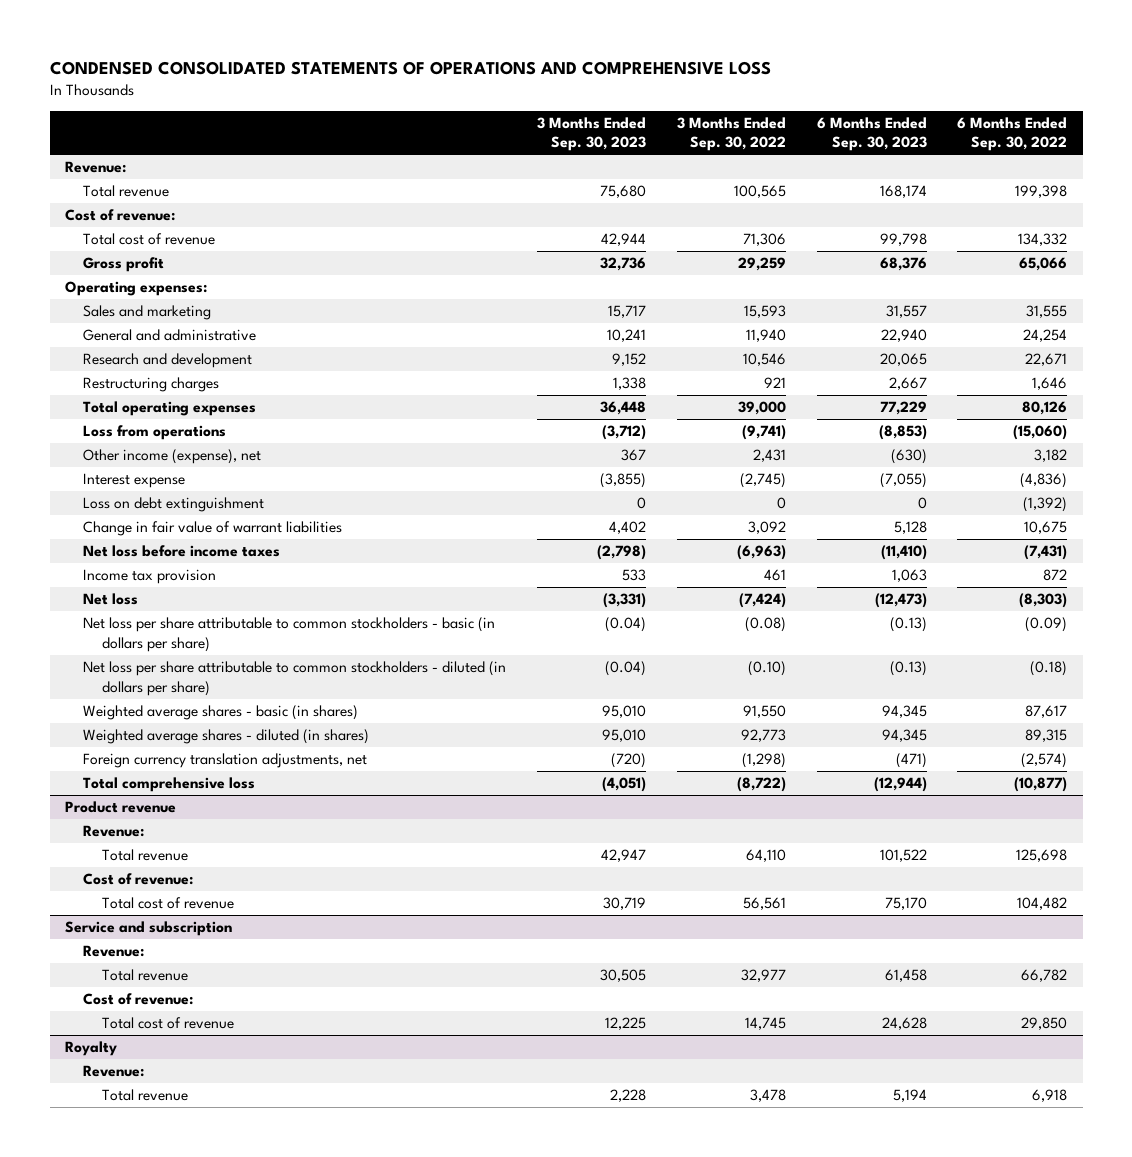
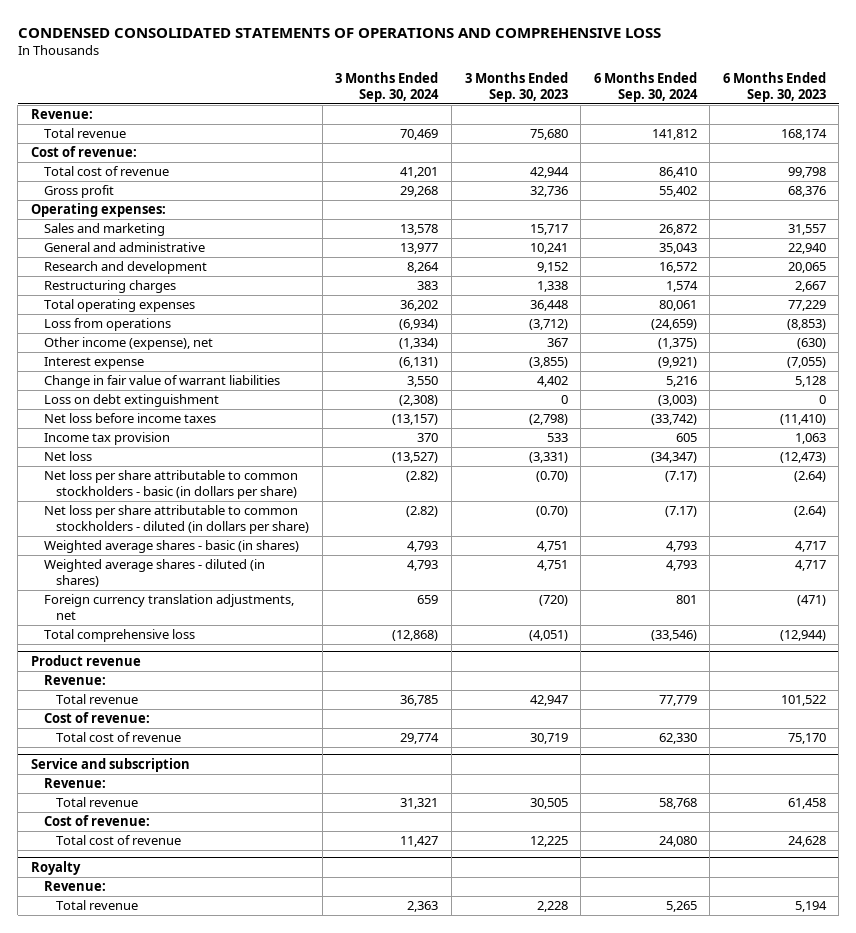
[676,116,786,152] 3 Months Ended Sep. 30, 2022 -> none
[957,116,1068,152] 6 Months Ended Sep. 30, 2022 -> none
none -> [335,71,440,102] 3 Months Ended Sep. 30, 2024
none -> [593,71,698,102] 6 Months Ended Sep. 30, 2024
[83,497,265,513] Loss on debt extinguishment -> [43,394,219,408] Loss on debt extinguishment
[605,617,647,633] (0.04) -> [535,471,568,483] (0.70)
[889,617,927,633] (0.13) -> [793,471,826,483] (2.64)
[605,661,647,677] (0.04) -> [535,506,568,518] (0.70)
[889,661,927,677] (0.13) -> [793,506,826,518] (2.64)
[602,705,647,719] 95,010 -> [536,541,568,553] 4,751
[881,705,927,719] 94,345 -> [794,541,826,553] 4,717
[602,729,647,743] 95,010 -> [536,560,568,572] 4,751
[881,729,927,743] 94,345 -> [794,560,826,572] 4,717

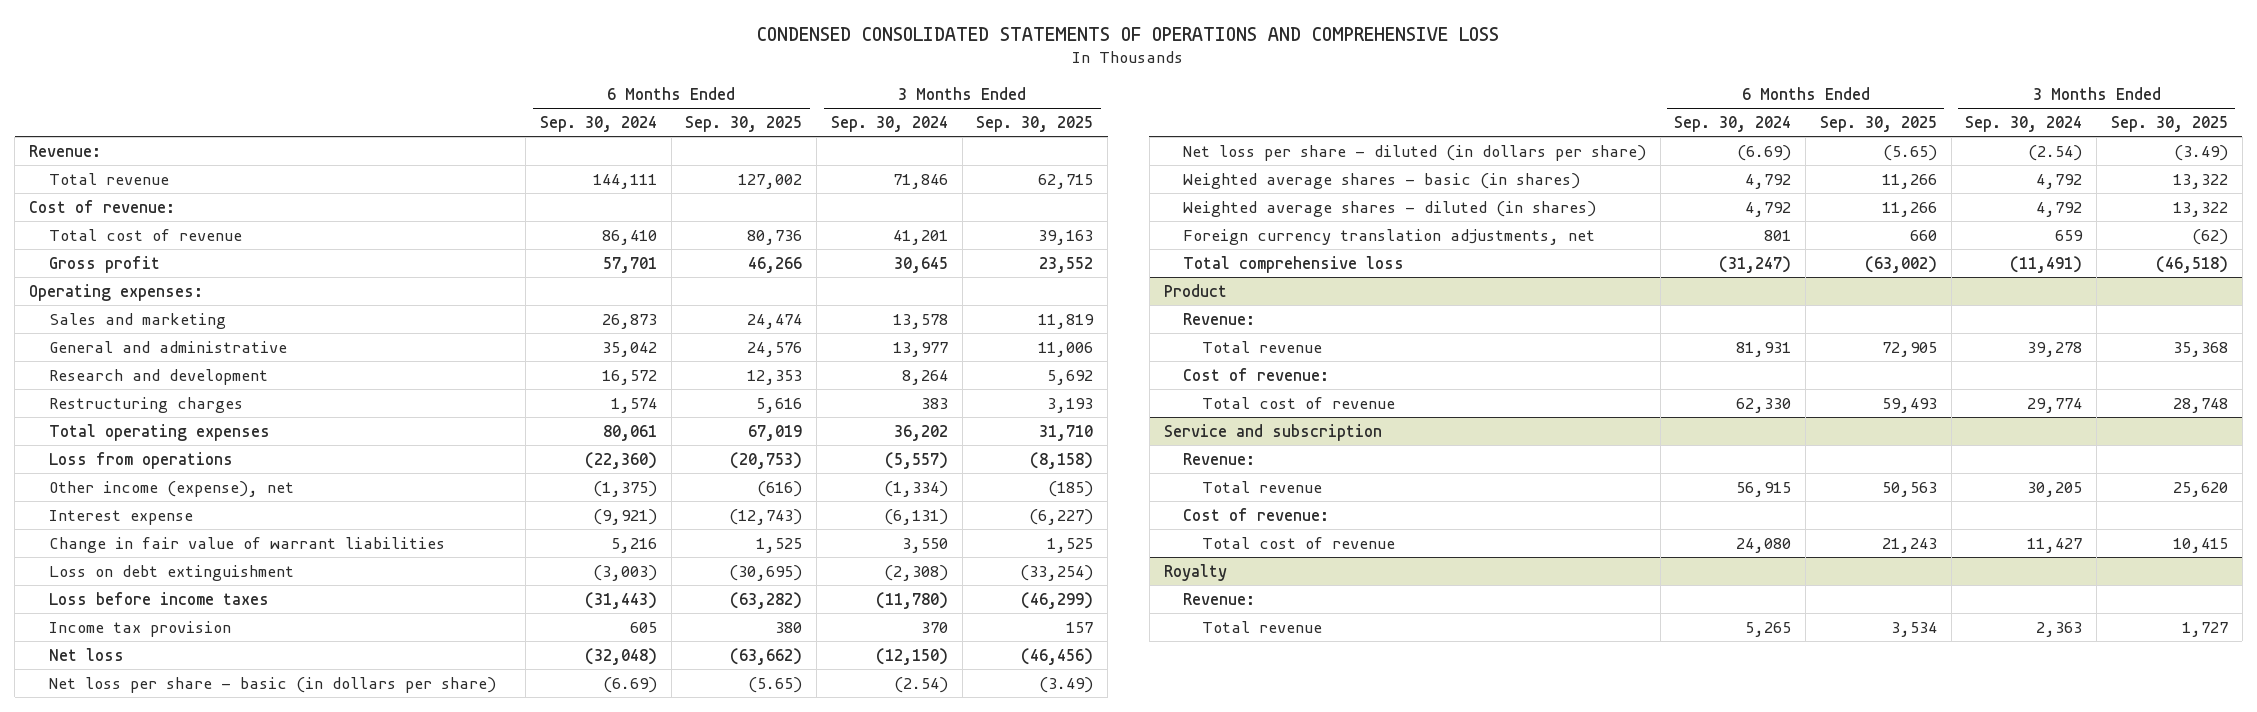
[464,71,568,102] 3 Months Ended Sep. 30, 2023 -> none
[722,71,826,102] 6 Months Ended Sep. 30, 2023 -> none
none -> [685,115,803,132] Sep. 30, 2025
none -> [976,115,1094,132] Sep. 30, 2025
[400,129,439,141] 70,469 -> [892,173,948,189] 71,846
[651,129,697,141] 141,812 -> [592,173,657,189] 144,111
[400,186,439,198] 29,268 -> [893,256,948,273] 30,645
[658,186,697,198] 55,402 -> [602,256,657,273] 57,701
[658,224,697,236] 26,872 -> [601,313,657,329] 26,873
[658,243,697,255] 35,043 -> [601,341,657,357] 35,042
[399,319,439,331] (6,934) -> [884,451,948,469] (5,557)
[650,319,697,331] (24,659) -> [584,451,657,469] (22,360)
[43,413,216,424] Net loss before income taxes -> [48,591,269,605] Loss before income taxes
[392,414,439,426] (13,157) -> [875,591,948,609] (11,780)
[650,414,697,426] (33,742) -> [584,591,657,609] (31,443)
[392,452,439,464] (13,527) -> [875,647,948,665] (12,150)
[650,452,697,464] (34,347) -> [584,647,657,665] (32,048)
[43,470,298,500] Net loss per share attributable to common stockholders - basic (in dollars per share) -> [48,676,496,693] Net loss per share - basic (in dollars per share)
[406,471,439,483] (2.82) -> [893,676,948,693] (2.54)
[664,471,697,483] (7.17) -> [602,676,657,693] (6.69)
[43,505,310,535] Net loss per share attributable to common stockholders - diluted (in dollars per share) -> [1182,144,1646,161] Net loss per share - diluted (in dollars per share)
[406,506,439,518] (2.82) -> [2028,144,2083,161] (2.54)
[664,506,697,518] (7.17) -> [1737,144,1792,161] (6.69)
[407,541,439,553] 4,793 -> [2036,173,2083,189] 4,792
[665,541,697,553] 4,793 -> [1745,173,1792,189] 4,792
[407,560,439,572] 4,793 -> [2036,201,2083,217] 4,792
[665,560,697,572] 4,793 -> [1745,201,1792,217] 4,792
[392,630,439,642] (12,868) -> [2010,255,2083,273] (11,491)
[650,630,697,642] (33,546) -> [1719,255,1792,273] (31,247)
[30,655,141,667] Product revenue -> [1163,283,1227,297] Product
[400,695,439,707] 36,785 -> [2027,341,2083,357] 39,278
[658,695,697,707] 77,779 -> [1736,341,1792,357] 81,931
[400,798,439,810] 31,321 -> [2027,481,2083,497] 30,205
[658,798,697,810] 58,768 -> [1736,481,1792,497] 56,915

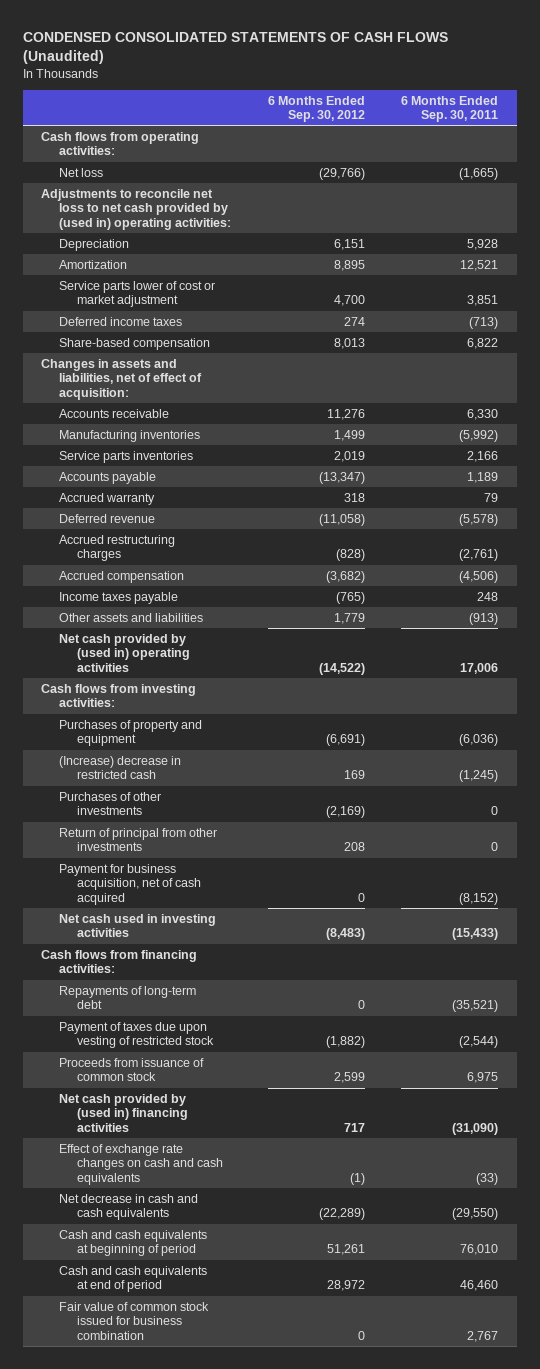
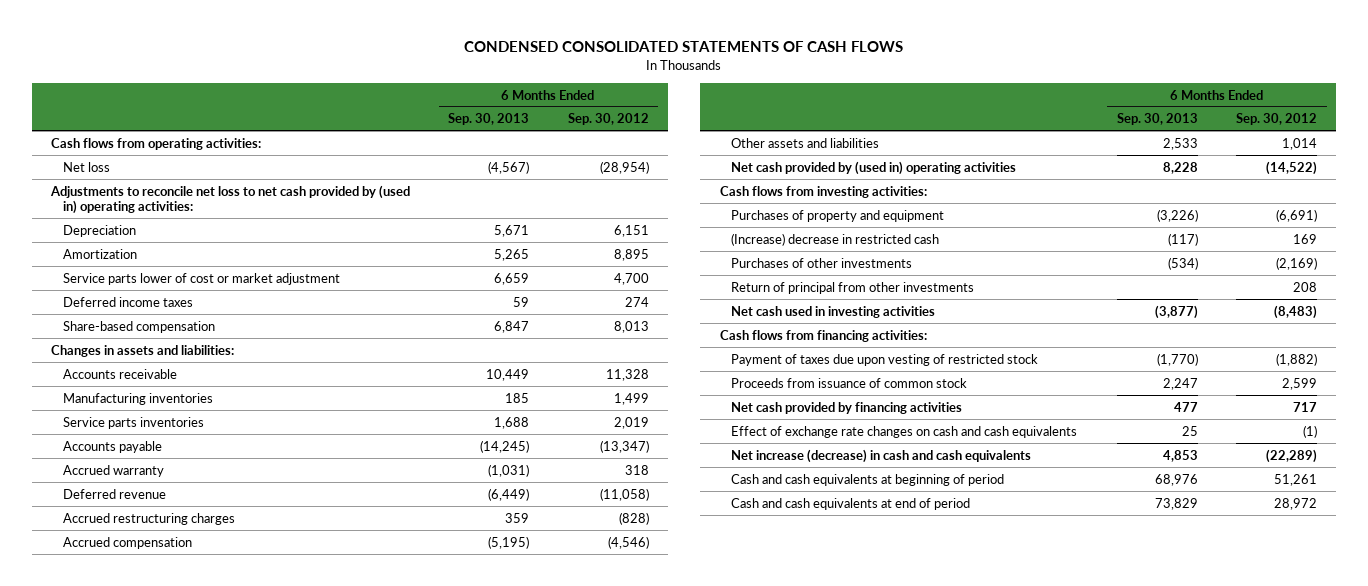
[22,31,448,65] CONDENSED CONSOLIDATED STATEMENTS OF CASH FLOWS (Unaudited) -> [464,41,904,53] CONDENSED CONSOLIDATED STATEMENTS OF CASH FLOWS
[401,95,499,123] 6 Months Ended Sep. 30, 2011 -> none
none -> [448,113,530,126] Sep. 30, 2013
[318,167,365,180] (29,766) -> [599,160,649,174] (28,954)
[41,358,202,401] Changes in assets and liabilities, net of effect of acquisition: -> [51,344,235,357] Changes in assets and liabilities:
[326,408,365,420] 11,276 -> [605,368,649,381] 11,328
[58,591,178,604] Income taxes payable -> none
[325,570,365,583] (3,682) -> [607,535,649,549] (4,546)
[333,612,365,624] 1,779 -> [1281,137,1317,150] 1,014
[58,863,201,906] Payment for business acquisition, net of cash acquired -> none
[58,985,196,1010] Repayments of long-term debt -> none
[58,1093,188,1133] Net cash provided by (used in) financing activities -> [731,401,963,414] Net cash provided by financing activities
[58,1193,198,1221] Net decrease in cash and cash equivalents -> [731,448,1032,463] Net increase (decrease) in cash and cash equivalents
[58,1301,209,1341] Fair value of common stock issued for business combination -> none

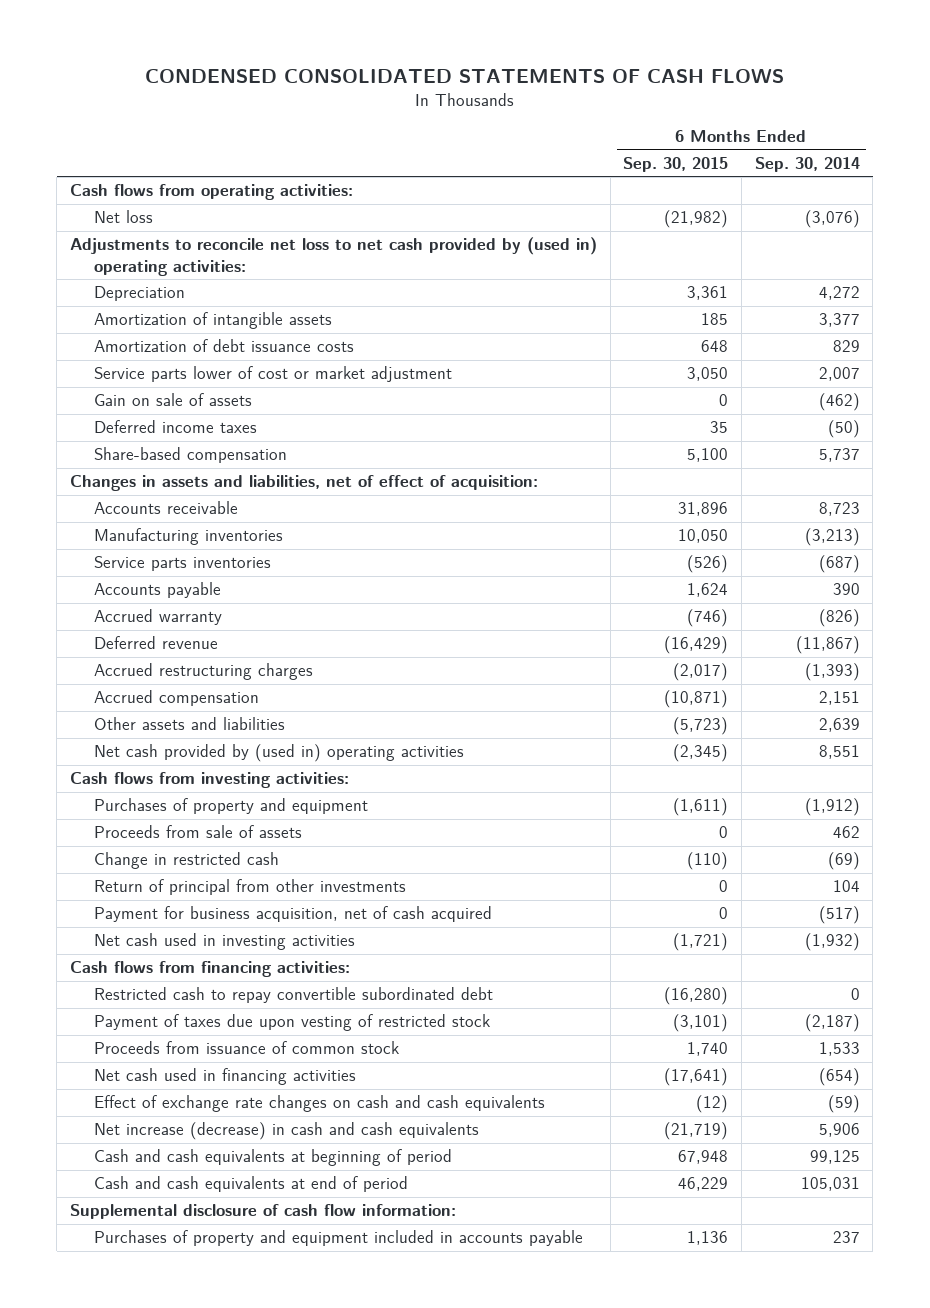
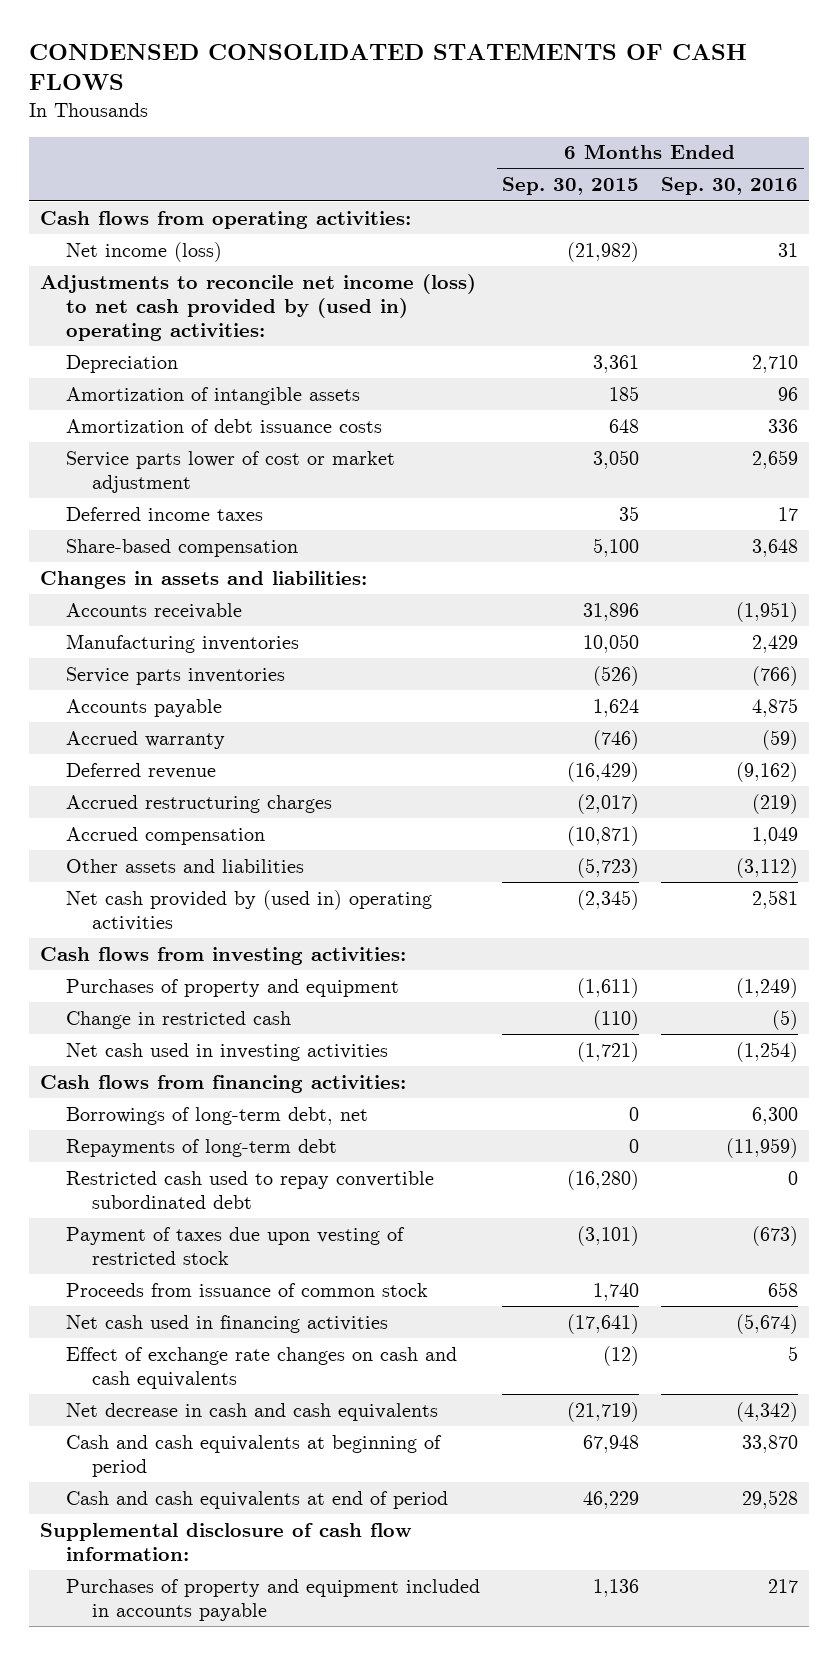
[754,156,860,172] Sep. 30, 2014 -> none
none -> [661,177,799,196] Sep. 30, 2016
[94,210,154,224] Net loss -> [66,241,223,262] Net income (loss)
[69,237,597,276] Adjustments to reconcile net loss to net cash provided by (used in) operating activities: -> [40,273,477,342] Adjustments to reconcile net income (loss) to net cash provided by (used in) operating activities:
[94,393,253,407] Gain on sale of assets -> none
[69,475,538,492] Changes in assets and liabilities, net of effect of acquisition: -> [40,570,368,589] Changes in assets and liabilities:
[94,825,303,839] Proceeds from sale of assets -> none
[94,879,407,896] Return of principal from other investments -> none
[94,906,493,923] Payment for business acquisition, net of cash acquired -> none
none -> [66,1106,369,1125] Borrowings of long-term debt, net
none -> [66,1138,338,1157] Repayments of long-term debt
[94,987,494,1004] Restricted cash to repay convertible subordinated debt -> [66,1170,435,1209] Restricted cash used to repay convertible subordinated debt
[94,1122,480,1141] Net increase (decrease) in cash and cash equivalents -> [66,1402,439,1421] Net decrease in cash and cash equivalents

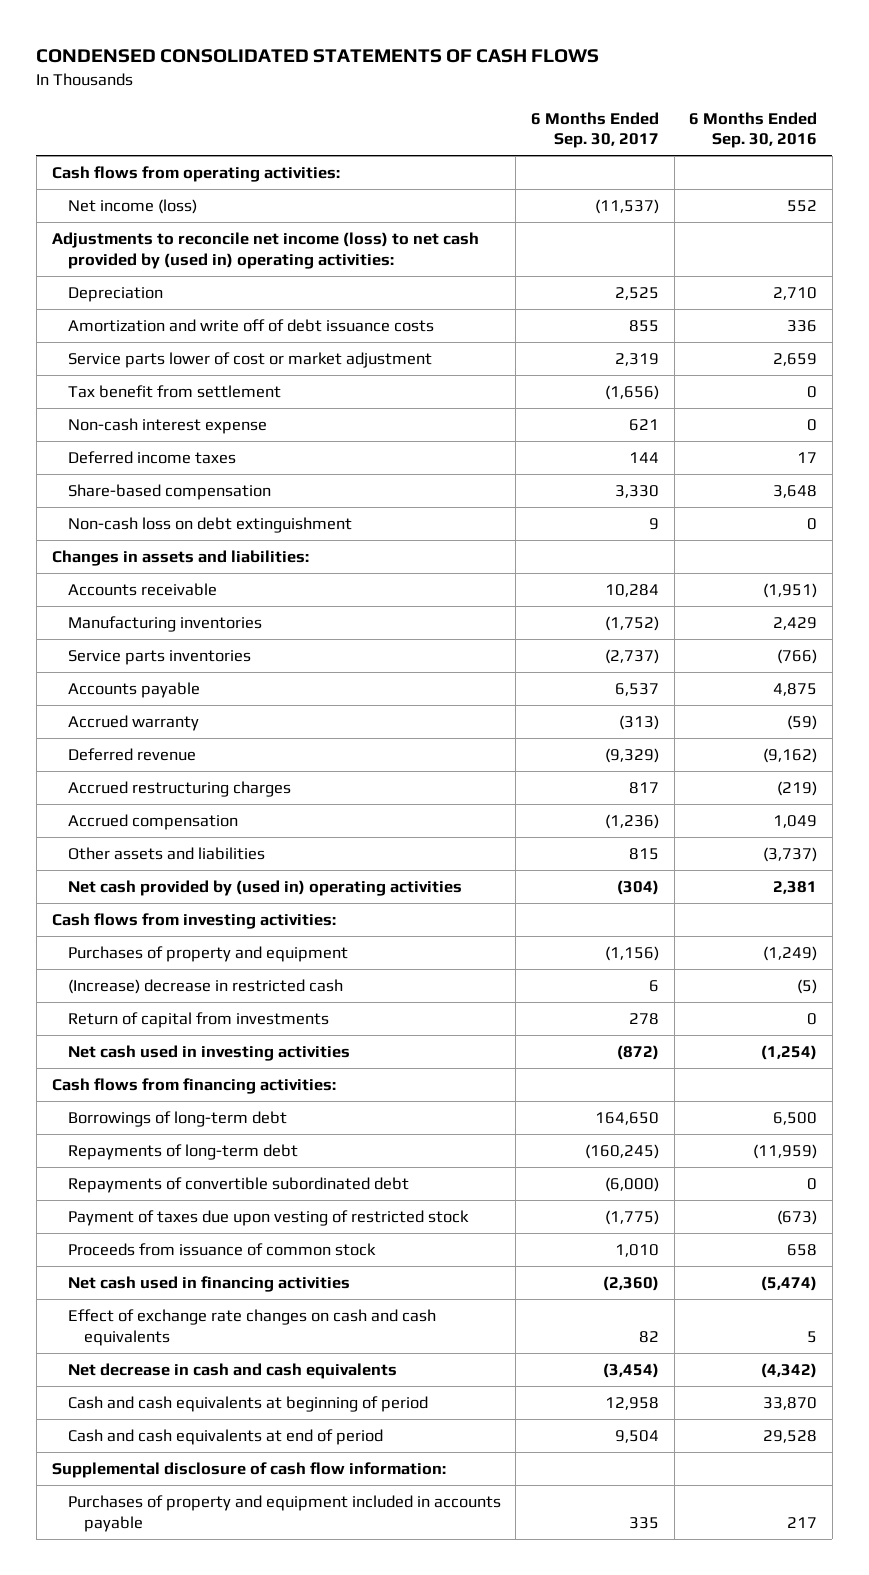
[502,177,640,196] Sep. 30, 2015 -> none
none -> [531,111,660,149] 6 Months Ended Sep. 30, 2017
[778,242,799,257] 31 -> [787,199,818,212] 552
[66,386,361,405] Amortization of intangible assets -> none
[66,418,383,433] Amortization of debt issuance costs -> [67,318,434,332] Amortization and write off of debt issuance costs
none -> [67,384,281,398] Tax benefit from settlement
none -> [67,417,267,434] Non-cash interest expense
none -> [67,516,352,533] Non-cash loss on debt extinguishment
[736,857,799,878] (3,112) -> [763,846,818,862] (3,737)
[752,889,799,909] 2,581 -> [773,880,818,894] 2,381
[66,1010,292,1029] Change in restricted cash -> [67,978,343,994] (Increase) decrease in restricted cash
none -> [67,1011,329,1028] Return of capital from investments
[66,1106,369,1125] Borrowings of long-term debt, net -> [67,1110,287,1127] Borrowings of long-term debt
[752,1106,799,1125] 6,300 -> [773,1111,818,1125] 6,500
[66,1170,435,1209] Restricted cash used to repay convertible subordinated debt -> none
none -> [67,1176,409,1193] Repayments of convertible subordinated debt
[736,1313,799,1334] (5,674) -> [761,1275,818,1291] (5,474)

